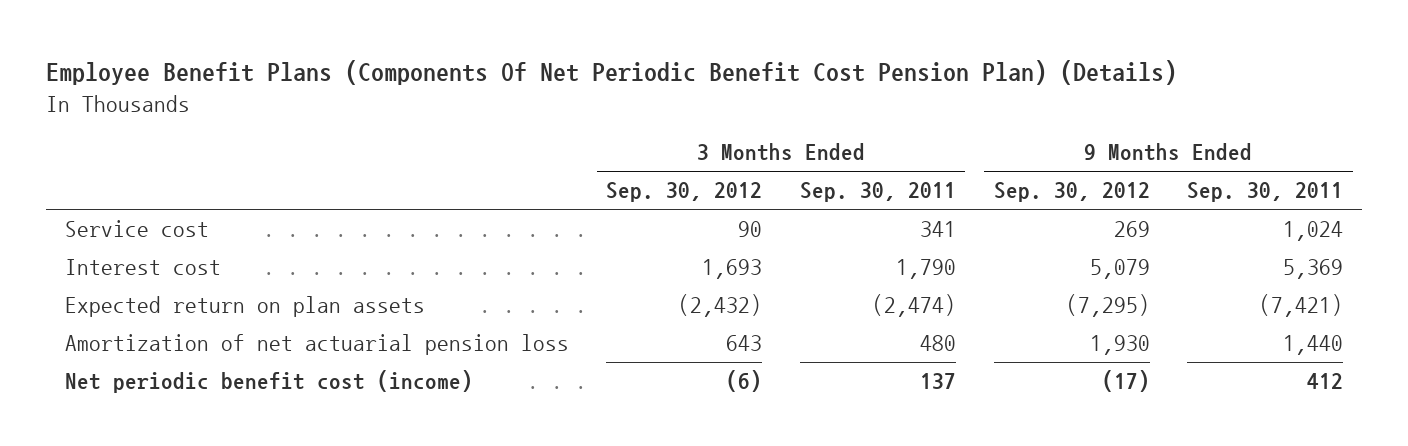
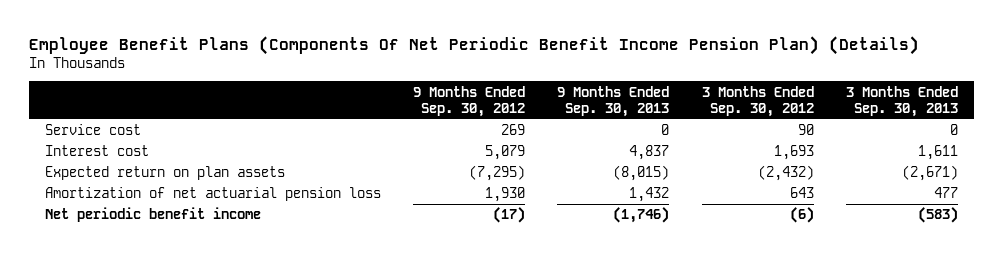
[45,60,1177,86] Employee Benefit Plans (Components Of Net Periodic Benefit Cost Pension Plan) (Details) -> [28,35,919,55] Employee Benefit Plans (Components Of Net Periodic Benefit Income Pension Plan) (Details)
[799,182,956,203] Sep. 30, 2011 -> none
[1187,182,1344,203] Sep. 30, 2011 -> none
none -> [557,85,670,118] 9 Months Ended Sep. 30, 2013
none -> [845,85,958,118] 3 Months Ended Sep. 30, 2013
[64,370,473,394] Net periodic benefit cost (income) -> [44,207,261,223] Net periodic benefit income

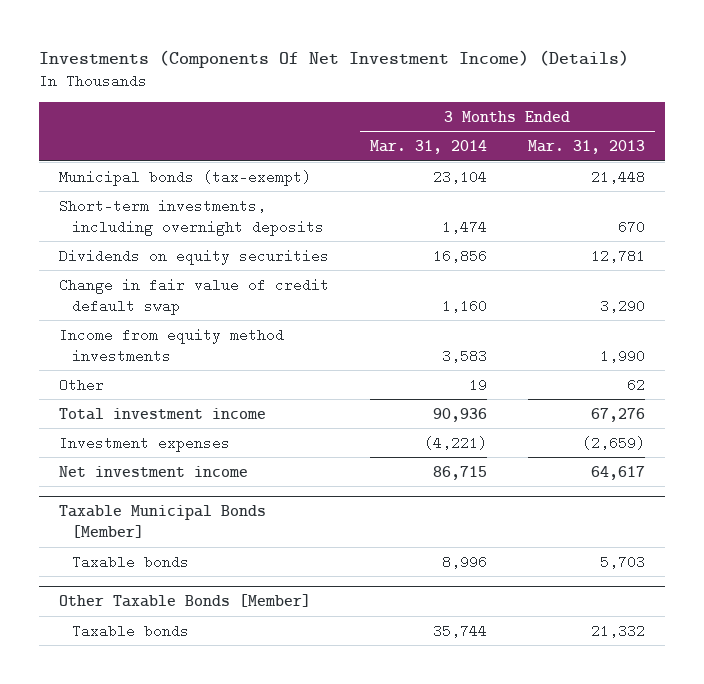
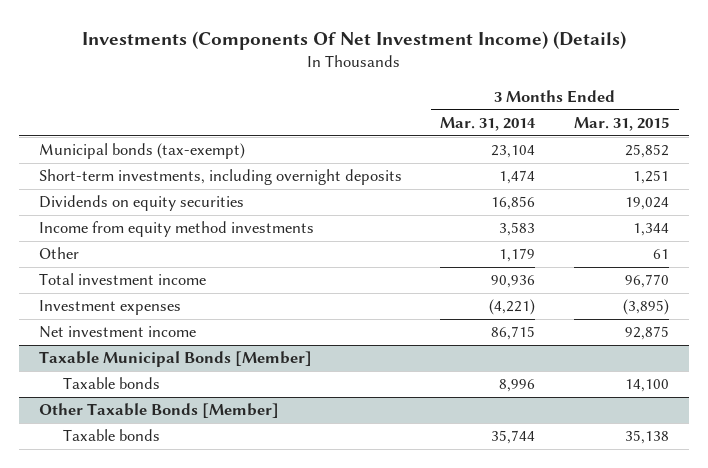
[527,140,645,155] Mar. 31, 2013 -> none
none -> [574,117,670,132] Mar. 31, 2015
[59,277,330,315] Change in fair value of credit default swap -> none
[468,377,487,392] 19 -> [499,248,536,263] 1,179

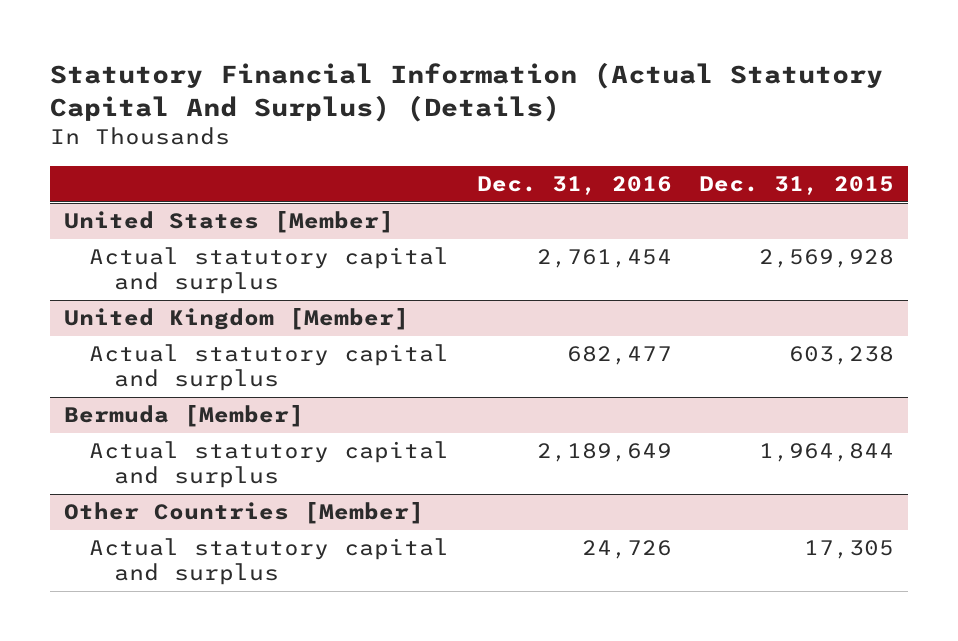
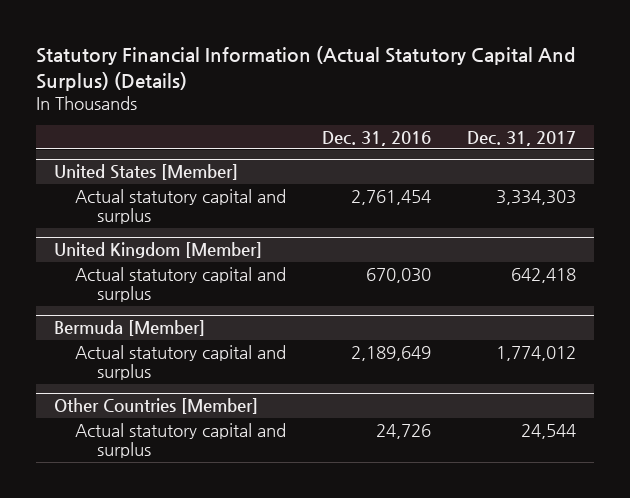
[699,176,895,196] Dec. 31, 2015 -> none
none -> [466,130,576,146] Dec. 31, 2017
[566,346,672,366] 682,477 -> [366,267,432,283] 670,030

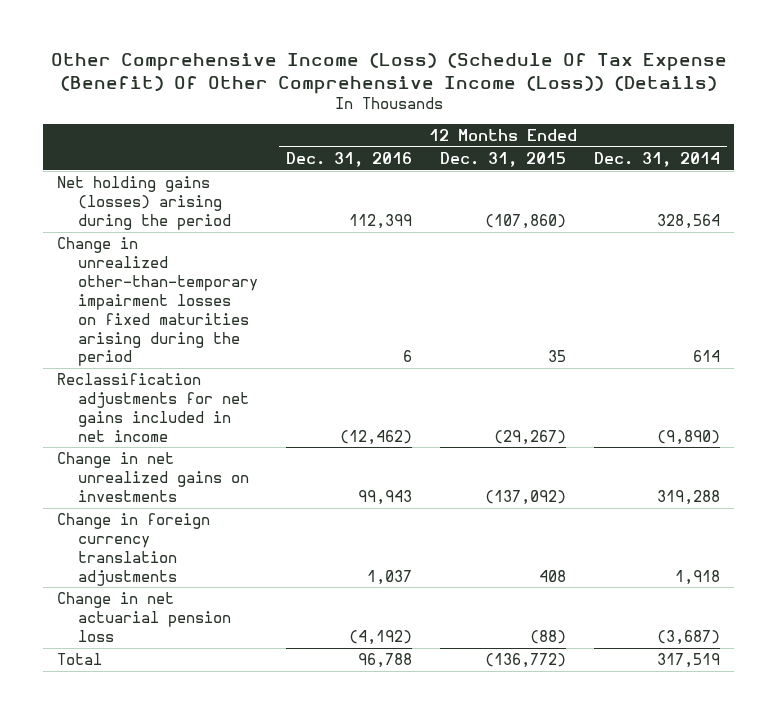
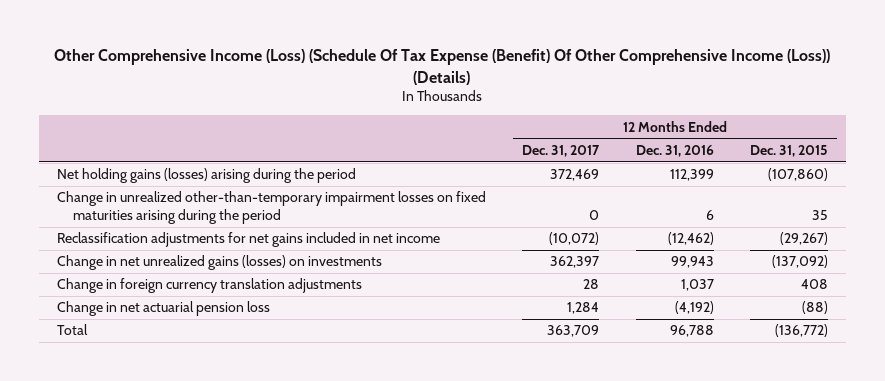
[594,151,721,167] Dec. 31, 2014 -> none
none -> [522,144,601,157] Dec. 31, 2017
[57,452,250,502] Change in net unrealized gains on investments -> [57,255,383,271] Change in net unrealized gains (losses) on investments

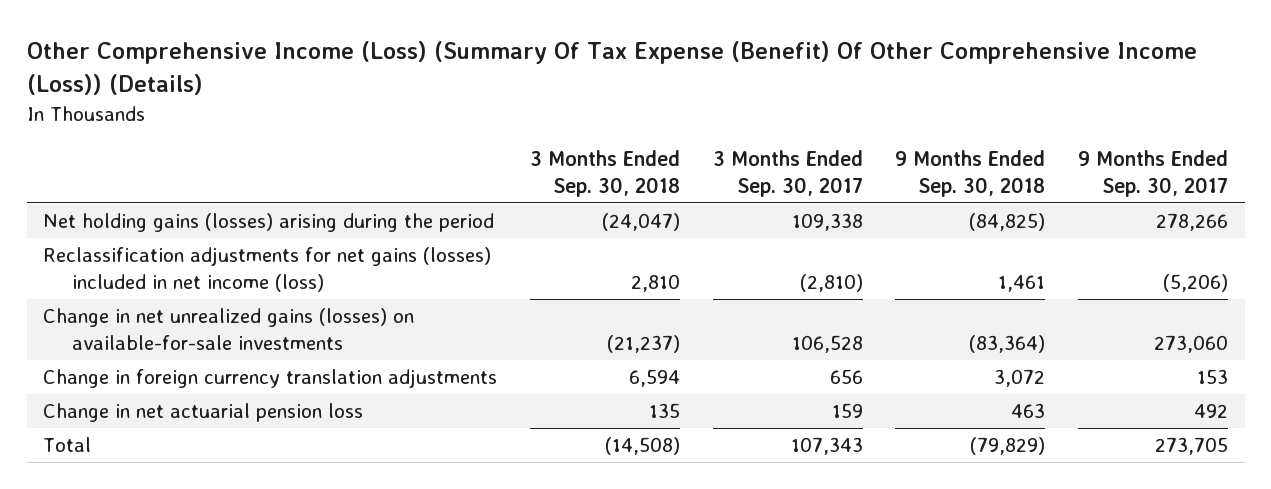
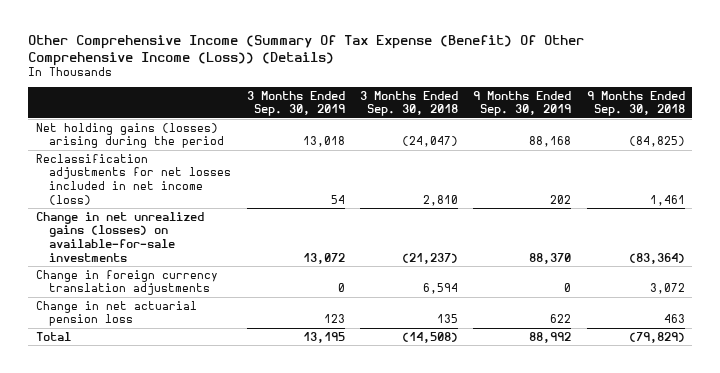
[26,41,1197,96] Other Comprehensive Income (Loss) (Summary Of Tax Expense (Benefit) Of Other Comprehensive Income (Loss)) (Details) -> [27,34,584,66] Other Comprehensive Income (Summary Of Tax Expense (Benefit) Of Other Comprehensive Income (Loss)) (Details)
[712,149,863,197] 3 Months Ended Sep. 30, 2017 -> none
[1078,149,1229,197] 9 Months Ended Sep. 30, 2017 -> none
none -> [246,90,345,117] 3 Months Ended Sep. 30, 2019
none -> [473,90,572,117] 9 Months Ended Sep. 30, 2019
[43,247,492,293] Reclassification adjustments for net gains (losses) included in net income (loss) -> [35,153,232,205] Reclassification adjustments for net losses included in net income (loss)

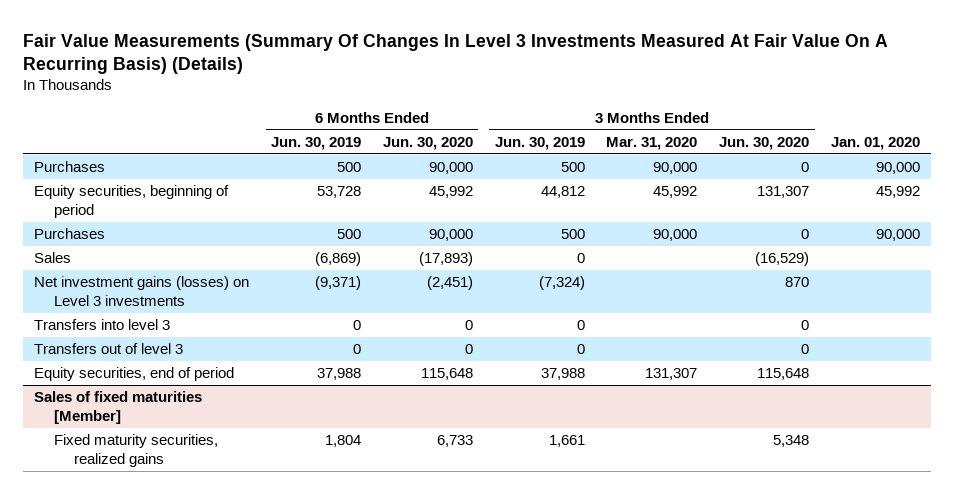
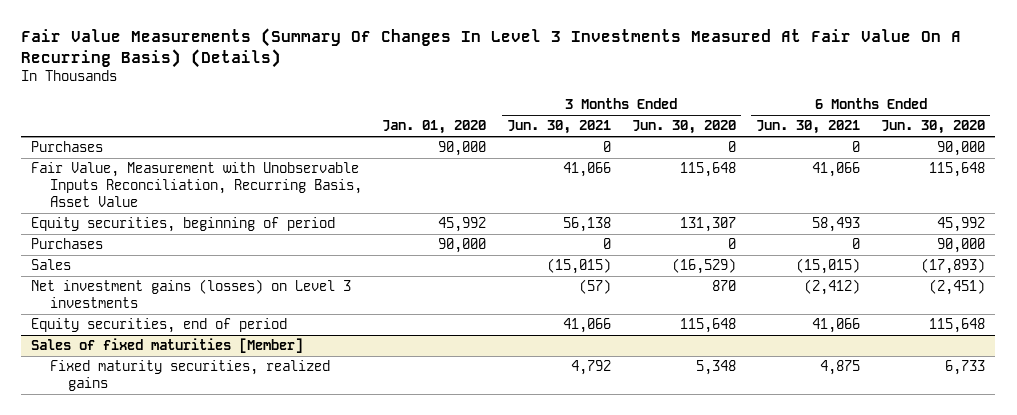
[271,136,362,150] Jun. 30, 2019 -> none
[494,136,585,150] Jun. 30, 2019 -> none
[606,136,698,150] Mar. 31, 2020 -> none
none -> [507,120,612,135] Jun. 30, 2021
none -> [756,120,861,135] Jun. 30, 2021
none -> [31,162,362,208] Fair Value, Measurement with Unobservable Inputs Reconciliation, Recurring Basis, Asset Value
[34,319,171,331] Transfers into level 3 -> none
[34,343,184,355] Transfers out of level 3 -> none

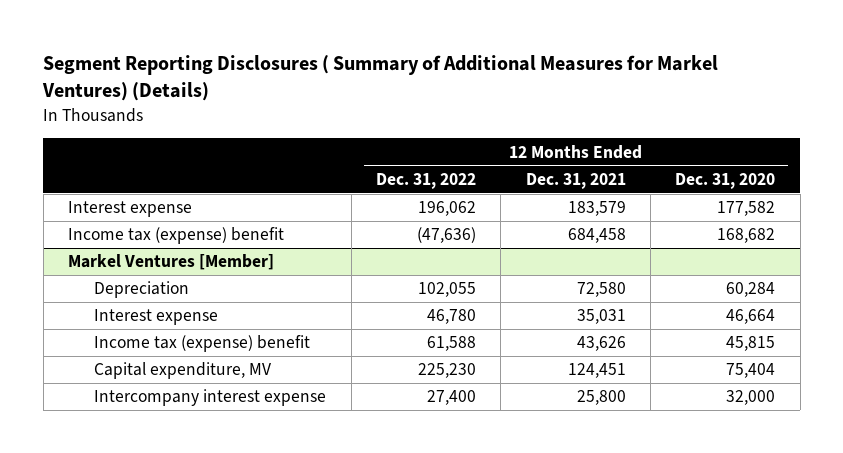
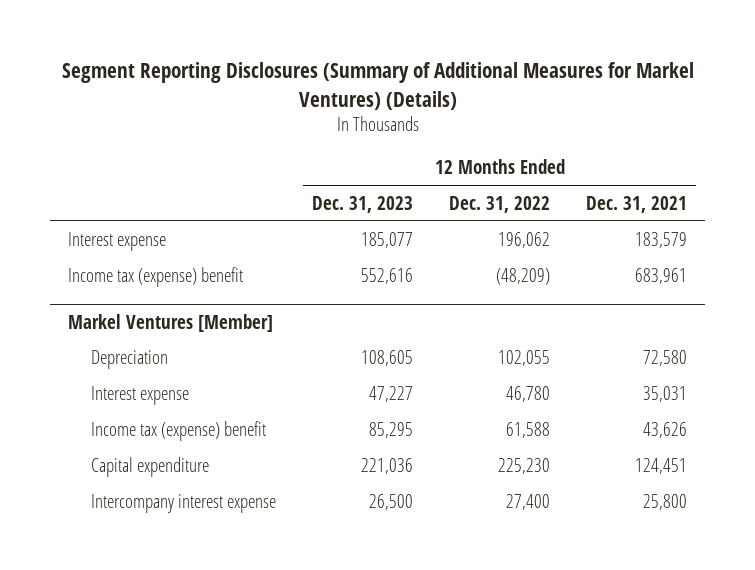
[42,55,719,102] Segment Reporting Disclosures ( Summary of Additional Measures for Markel Ventures) (Details) -> [61,62,694,110] Segment Reporting Disclosures (Summary of Additional Measures for Markel Ventures) (Details)
[675,173,776,190] Dec. 31, 2020 -> none
none -> [312,195,414,213] Dec. 31, 2023
[416,227,476,244] (47,636) -> [496,268,551,286] (48,209)
[567,228,626,244] 684,458 -> [635,268,688,285] 683,961
[94,362,272,380] Capital expenditure, MV -> [91,457,210,478] Capital expenditure

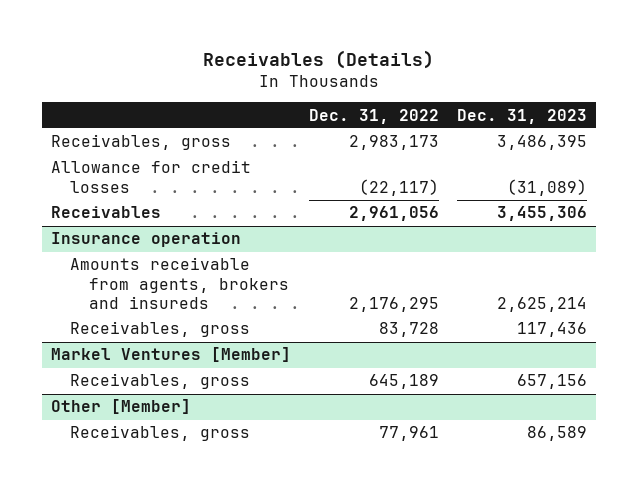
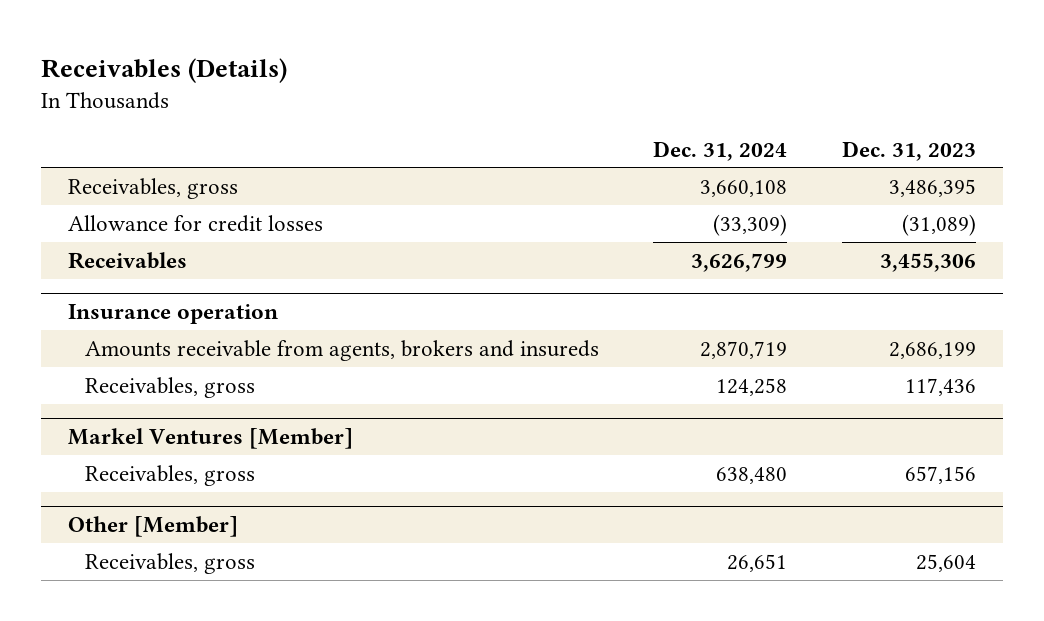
[309,108,440,124] Dec. 31, 2022 -> none
none -> [653,140,788,161] Dec. 31, 2024
[497,297,588,313] 2,625,214 -> [888,341,976,359] 2,686,199
[527,426,588,442] 86,589 -> [915,553,976,572] 25,604

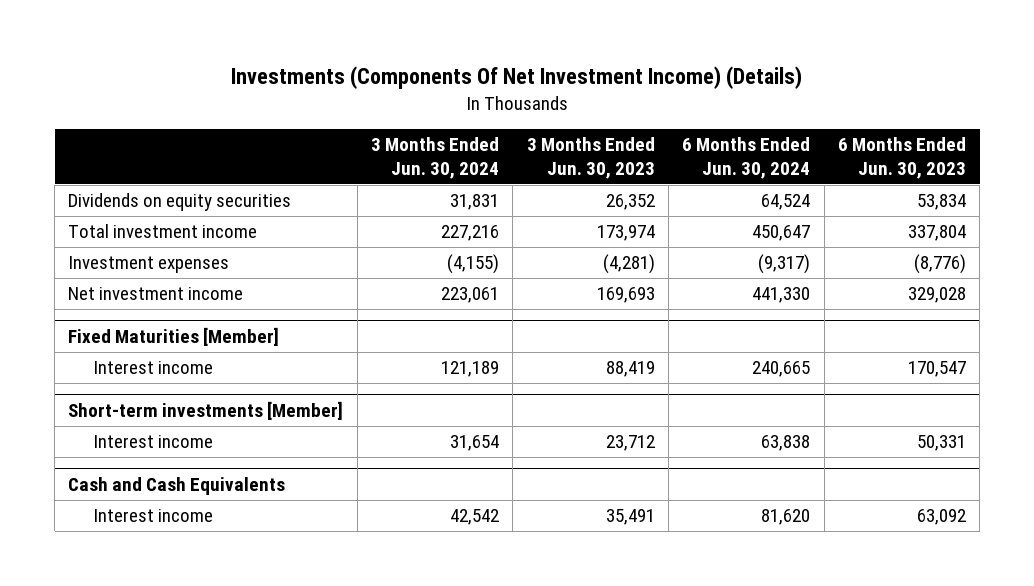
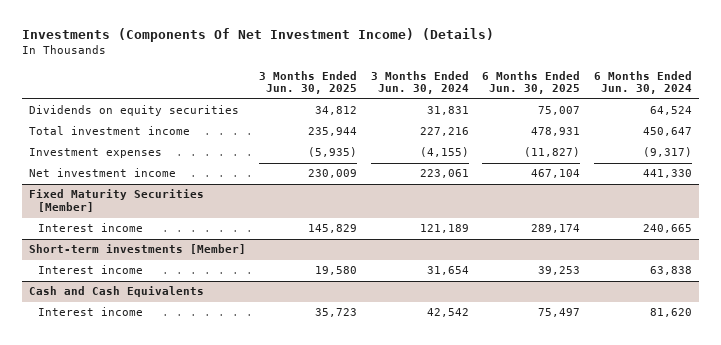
[526,137,655,180] 3 Months Ended Jun. 30, 2023 -> none
[837,137,966,180] 6 Months Ended Jun. 30, 2023 -> none
none -> [259,70,358,95] 3 Months Ended Jun. 30, 2025
none -> [482,70,581,95] 6 Months Ended Jun. 30, 2025
[68,327,280,347] Fixed Maturities [Member] -> [29,189,205,213] Fixed Maturity Securities [Member]

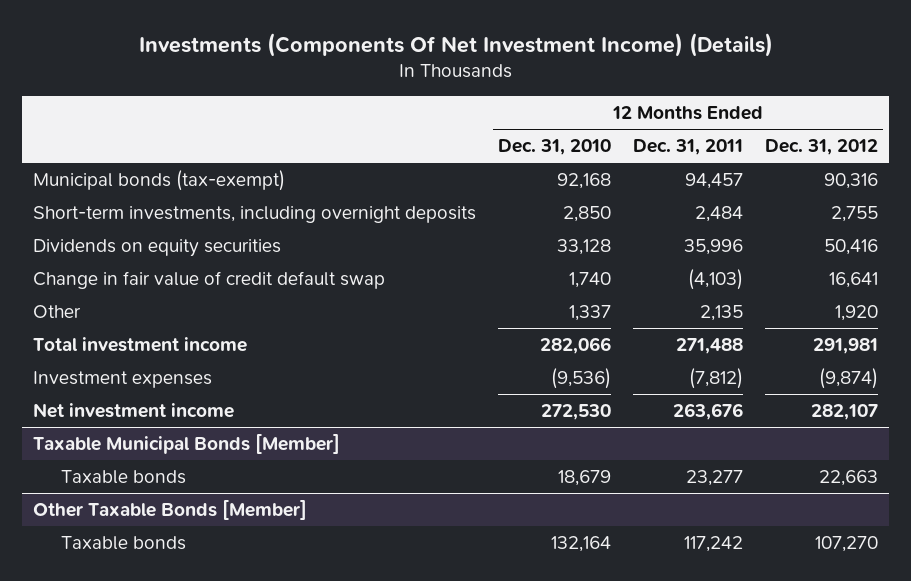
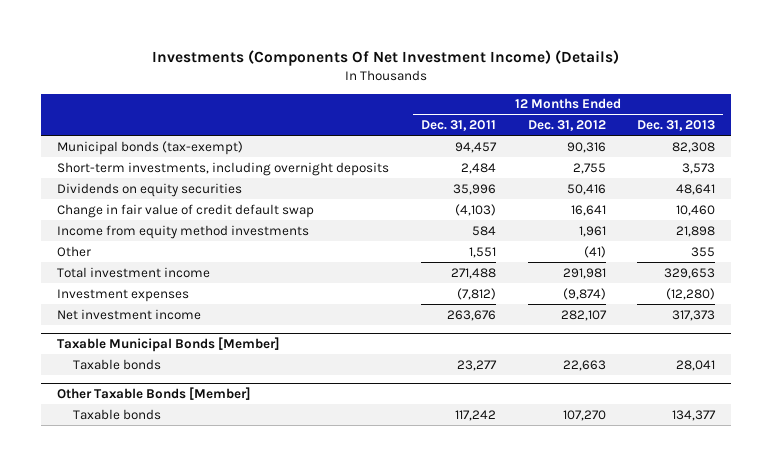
[498,139,612,156] Dec. 31, 2010 -> none
none -> [637,120,716,132] Dec. 31, 2013
none -> [56,224,309,239] Income from equity method investments
[699,304,743,321] 2,135 -> [468,246,496,258] 1,551
[834,304,878,321] 1,920 -> [583,245,606,258] (41)

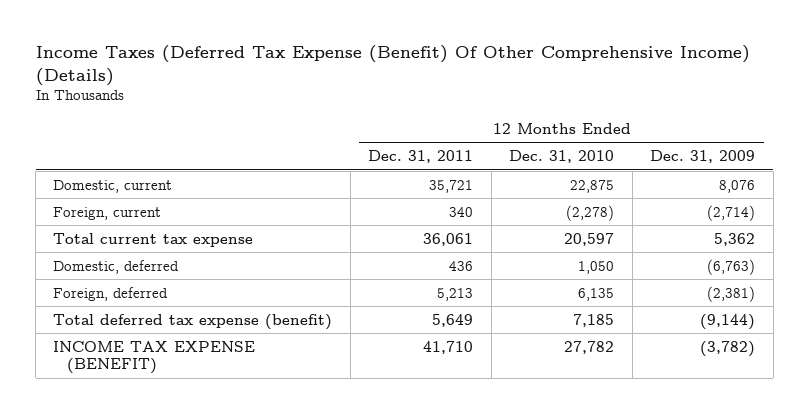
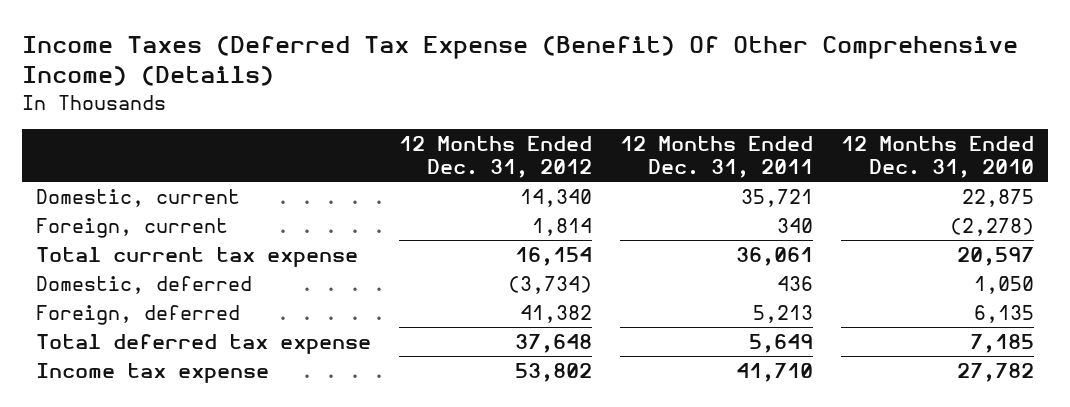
[650,149,756,163] Dec. 31, 2009 -> none
none -> [399,136,593,179] 12 Months Ended Dec. 31, 2012
[53,313,333,330] Total deferred tax expense (benefit) -> [36,334,372,355] Total deferred tax expense
[53,340,256,375] INCOME TAX EXPENSE (BENEFIT) -> [36,363,270,384] Income tax expense

